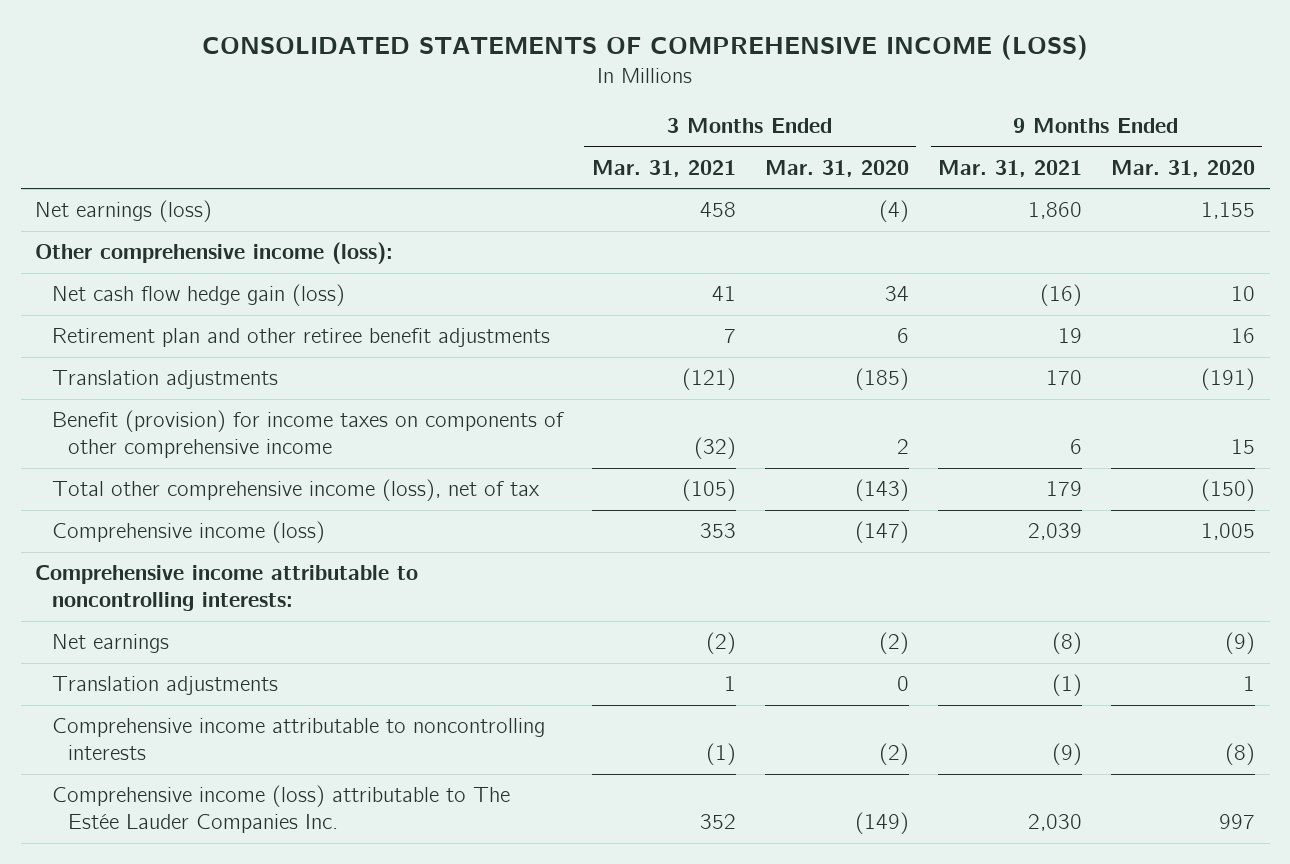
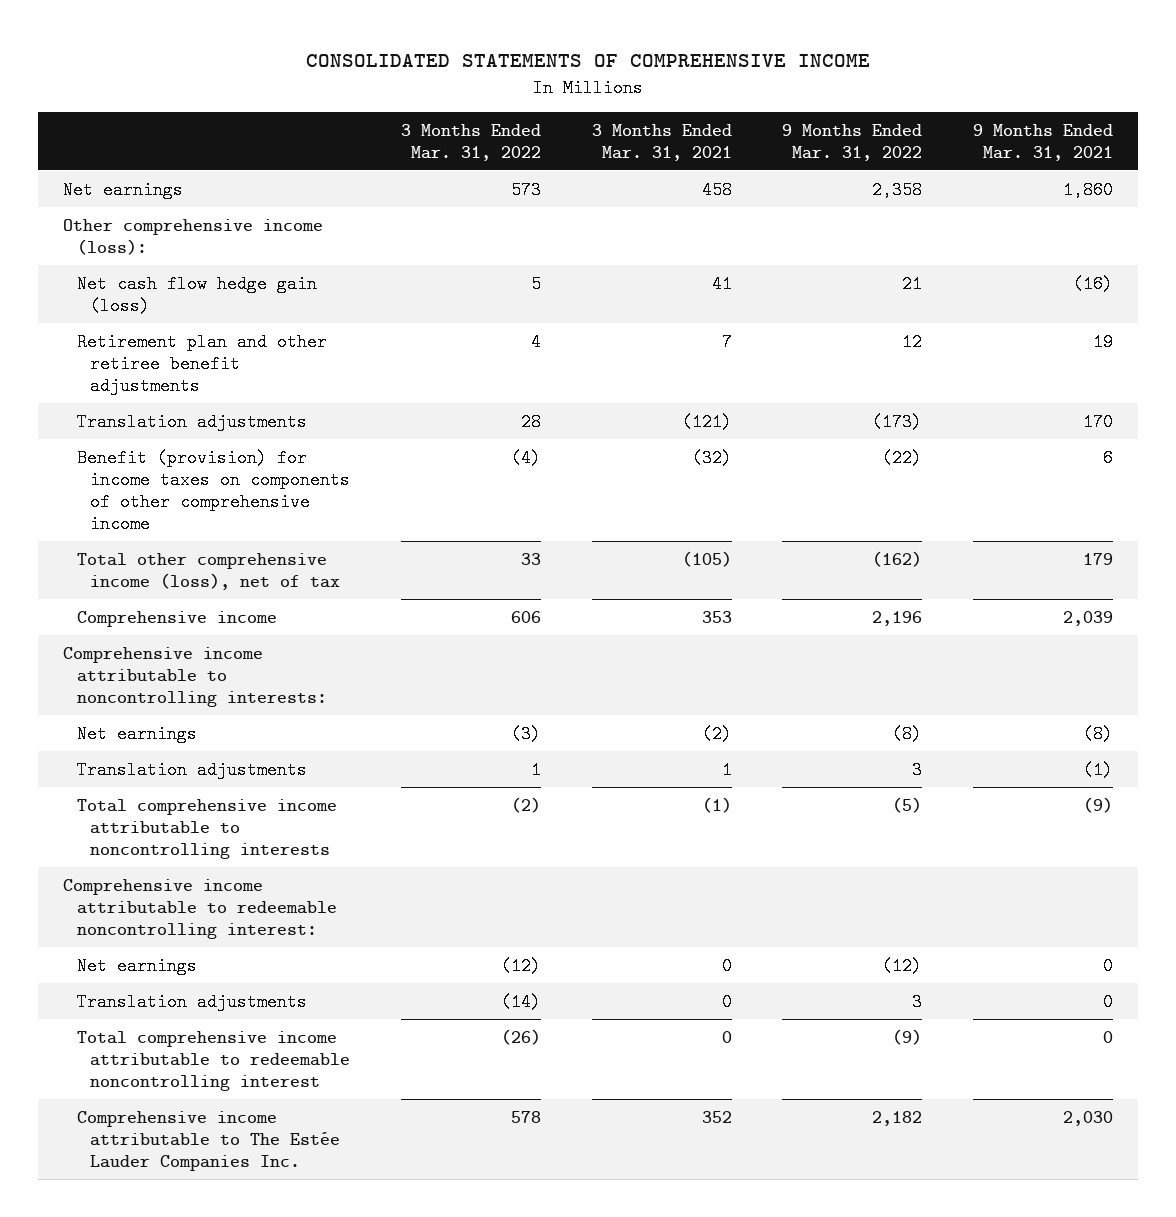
[202,35,1089,61] CONSOLIDATED STATEMENTS OF COMPREHENSIVE INCOME (LOSS) -> [305,54,870,68] CONSOLIDATED STATEMENTS OF COMPREHENSIVE INCOME
[764,159,909,177] Mar. 31, 2020 -> none
[1110,159,1255,177] Mar. 31, 2020 -> none
none -> [400,123,541,161] 3 Months Ended Mar. 31, 2022
none -> [782,123,923,161] 9 Months Ended Mar. 31, 2022
[35,200,213,223] Net earnings (loss) -> [63,180,184,199] Net earnings
[51,521,325,544] Comprehensive income (loss) -> [76,610,277,627] Comprehensive income
[51,718,545,761] Comprehensive income attributable to noncontrolling interests -> [76,798,337,859] Total comprehensive income attributable to noncontrolling interests
none -> [63,878,337,939] Comprehensive income attributable to redeemable noncontrolling interest:
none -> [76,956,197,975] Net earnings
none -> [76,992,307,1011] Translation adjustments
none -> [76,1030,351,1091] Total comprehensive income attributable to redeemable noncontrolling interest
[51,785,510,834] Comprehensive income (loss) attributable to The Estée Lauder Companies Inc. -> [76,1110,341,1171] Comprehensive income attributable to The Estée Lauder Companies Inc.

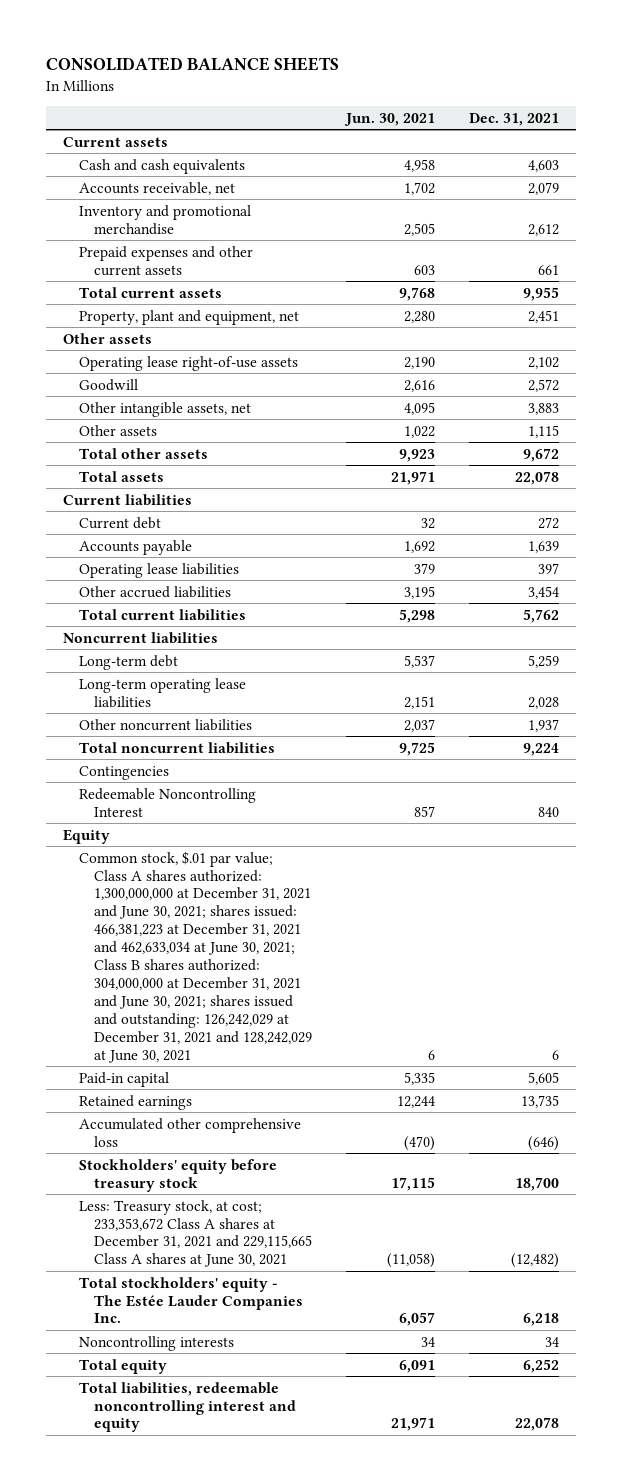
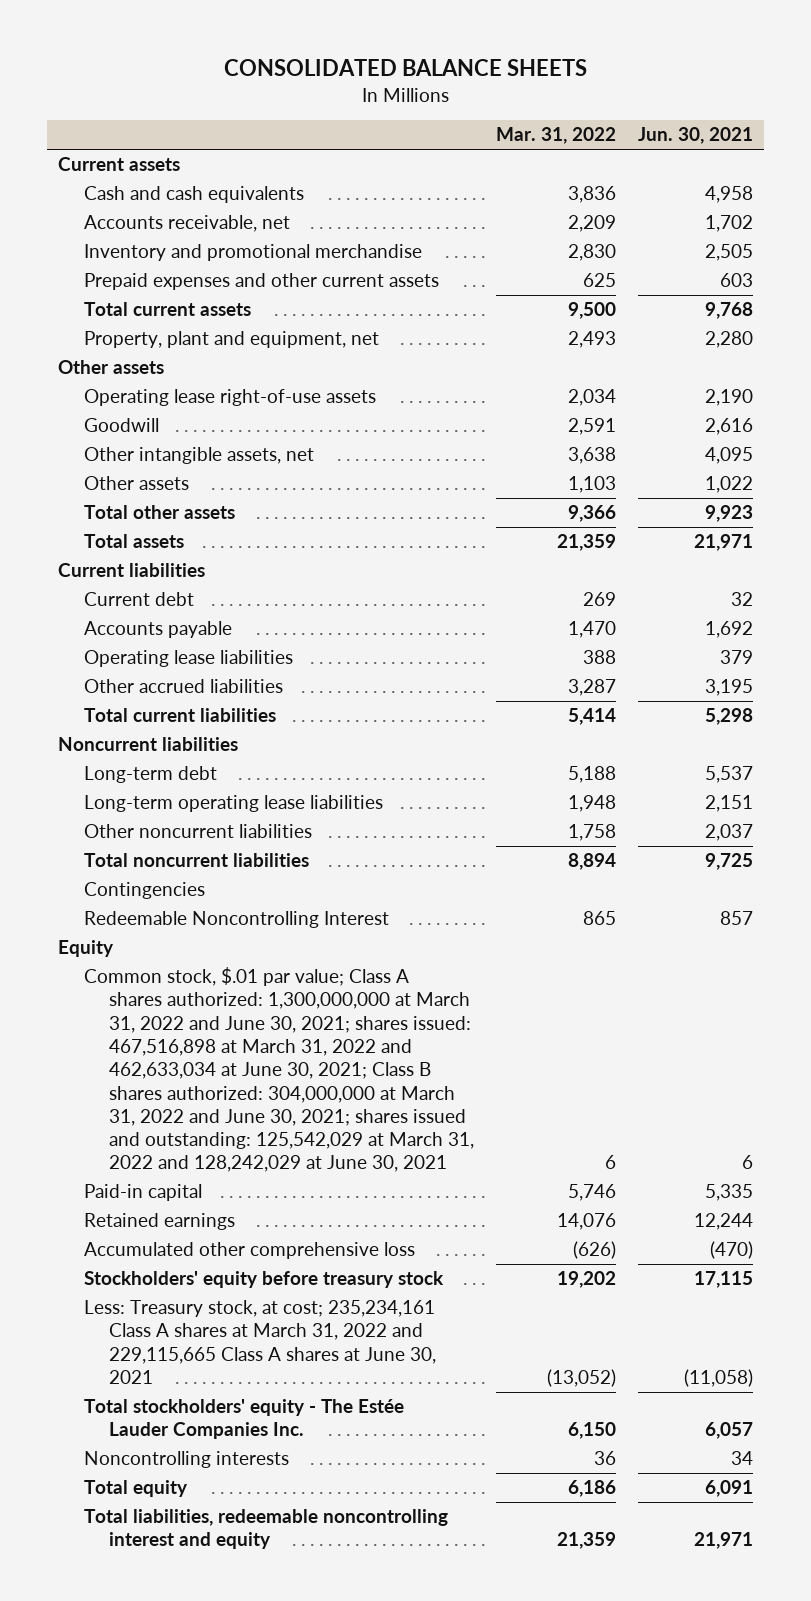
[468,112,559,126] Dec. 31, 2021 -> none
none -> [496,127,617,145] Mar. 31, 2022
[78,850,313,1063] Common stock, $.01 par value; Class A shares authorized: 1,300,000,000 at December 31, 2021 and June 30, 2021; shares issued: 466,381,223 at December 31, 2021 and 462,633,034 at June 30, 2021; Class B shares authorized: 304,000,000 at December 31, 2021 and June 30, 2021; shares issued and outstanding: 126,242,029 at December 31, 2021 and 128,242,029 at June 30, 2021 -> [83,967,475,1173] Common stock, $.01 par value; Class A shares authorized: 1,300,000,000 at March 31, 2022 and June 30, 2021; shares issued: 467,516,898 at March 31, 2022 and 462,633,034 at June 30, 2021; Class B shares authorized: 304,000,000 at March 31, 2022 and June 30, 2021; shares issued and outstanding: 125,542,029 at March 31, 2022 and 128,242,029 at June 30, 2021
[78,1199,313,1268] Less: Treasury stock, at cost; 233,353,672 Class A shares at December 31, 2021 and 229,115,665 Class A shares at June 30, 2021 -> [83,1300,437,1384] Less: Treasury stock, at cost; 235,234,161 Class A shares at March 31, 2022 and 229,115,665 Class A shares at June 30, 2021

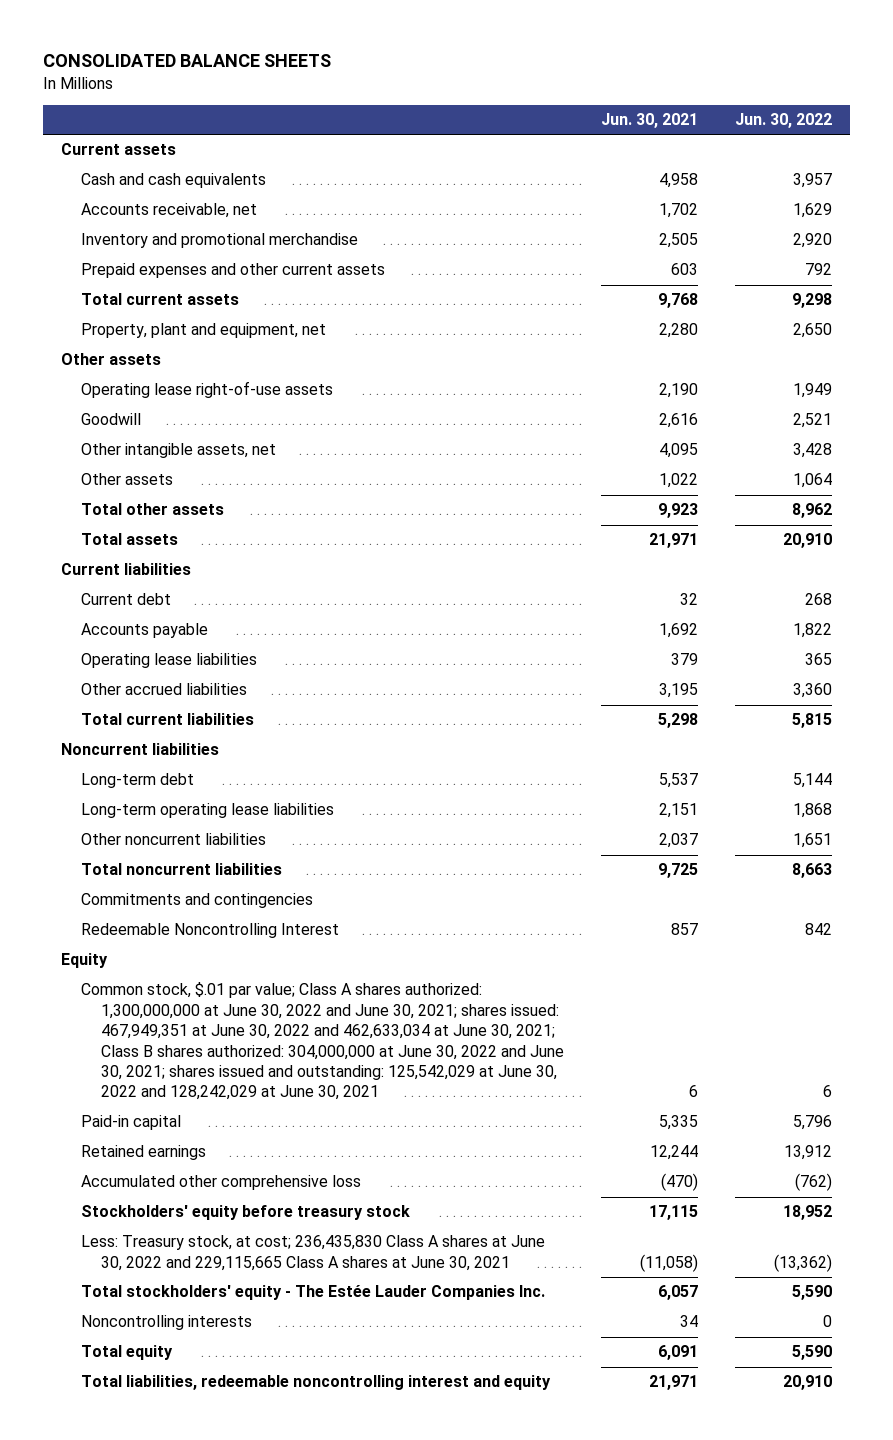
[496,127,617,145] Mar. 31, 2022 -> none
none -> [734,113,832,129] Jun. 30, 2022
[83,882,205,900] Contingencies -> [81,893,314,909] Commitments and contingencies
[83,967,475,1173] Common stock, $.01 par value; Class A shares authorized: 1,300,000,000 at March 31, 2022 and June 30, 2021; shares issued: 467,516,898 at March 31, 2022 and 462,633,034 at June 30, 2021; Class B shares authorized: 304,000,000 at March 31, 2022 and June 30, 2021; shares issued and outstanding: 125,542,029 at March 31, 2022 and 128,242,029 at June 30, 2021 -> [81,982,564,1101] Common stock, $.01 par value; Class A shares authorized: 1,300,000,000 at June 30, 2022 and June 30, 2021; shares issued: 467,949,351 at June 30, 2022 and 462,633,034 at June 30, 2021; Class B shares authorized: 304,000,000 at June 30, 2022 and June 30, 2021; shares issued and outstanding: 125,542,029 at June 30, 2022 and 128,242,029 at June 30, 2021
[83,1300,437,1384] Less: Treasury stock, at cost; 235,234,161 Class A shares at March 31, 2022 and 229,115,665 Class A shares at June 30, 2021 -> [81,1235,546,1271] Less: Treasury stock, at cost; 236,435,830 Class A shares at June 30, 2022 and 229,115,665 Class A shares at June 30, 2021

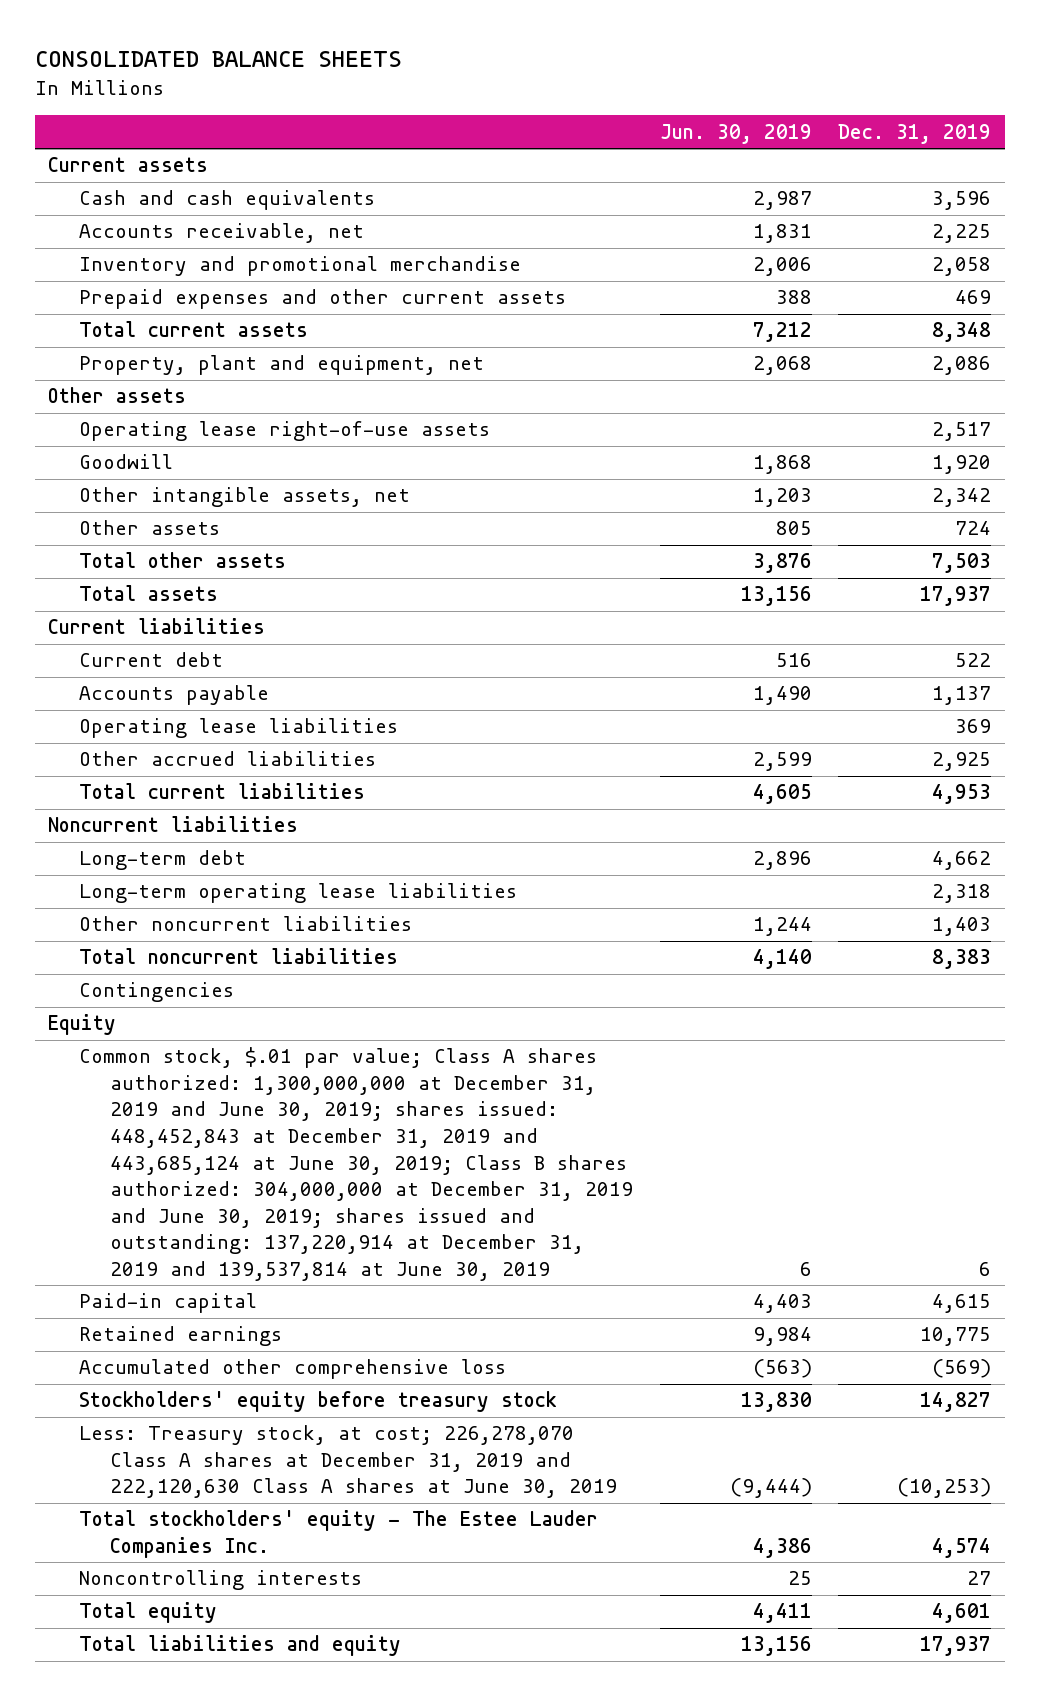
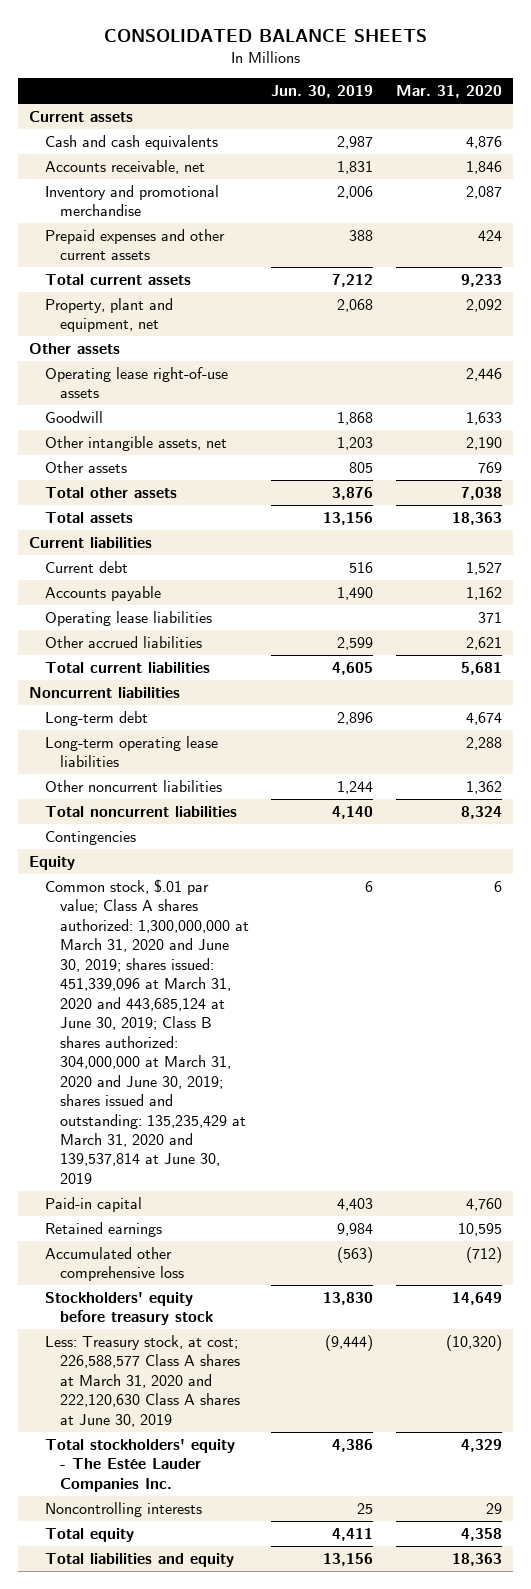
[838,123,992,144] Dec. 31, 2019 -> none
none -> [395,85,502,99] Mar. 31, 2020
[79,1047,634,1281] Common stock, $.01 par value; Class A shares authorized: 1,300,000,000 at December 31, 2019 and June 30, 2019; shares issued: 448,452,843 at December 31, 2019 and 443,685,124 at June 30, 2019; Class B shares authorized: 304,000,000 at December 31, 2019 and June 30, 2019; shares issued and outstanding: 137,220,914 at December 31, 2019 and 139,537,814 at June 30, 2019 -> [44,878,250,1184] Common stock, $.01 par value; Class A shares authorized: 1,300,000,000 at March 31, 2020 and June 30, 2019; shares issued: 451,339,096 at March 31, 2020 and 443,685,124 at June 30, 2019; Class B shares authorized: 304,000,000 at March 31, 2020 and June 30, 2019; shares issued and outstanding: 135,235,429 at March 31, 2020 and 139,537,814 at June 30, 2019
[79,1425,618,1499] Less: Treasury stock, at cost; 226,278,070 Class A shares at December 31, 2019 and 222,120,630 Class A shares at June 30, 2019 -> [44,1334,241,1427] Less: Treasury stock, at cost; 226,588,577 Class A shares at March 31, 2020 and 222,120,630 Class A shares at June 30, 2019
[79,1510,599,1558] Total stockholders' equity - The Estee Lauder Companies Inc. -> [44,1438,235,1492] Total stockholders' equity - The Estée Lauder Companies Inc.

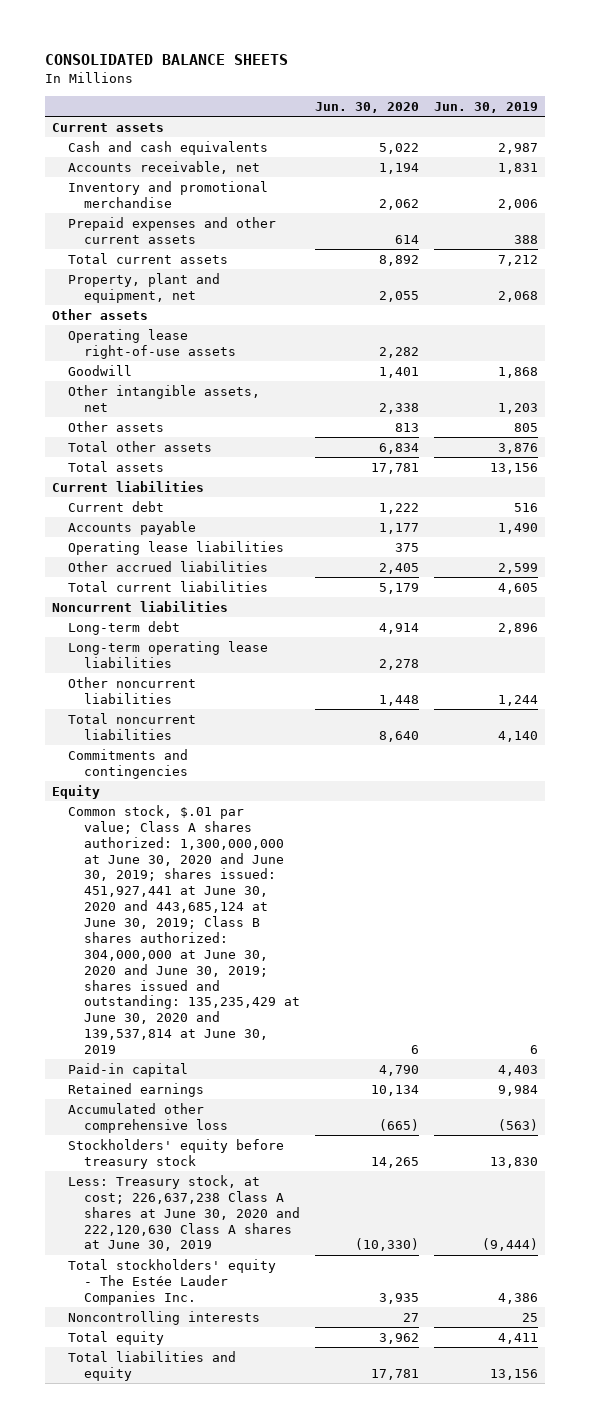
[395,85,502,99] Mar. 31, 2020 -> none
none -> [314,102,419,114] Jun. 30, 2020
[44,830,136,845] Contingencies -> [67,748,188,779] Commitments and contingencies
[44,878,250,1184] Common stock, $.01 par value; Class A shares authorized: 1,300,000,000 at March 31, 2020 and June 30, 2019; shares issued: 451,339,096 at March 31, 2020 and 443,685,124 at June 30, 2019; Class B shares authorized: 304,000,000 at March 31, 2020 and June 30, 2019; shares issued and outstanding: 135,235,429 at March 31, 2020 and 139,537,814 at June 30, 2019 -> [67,804,300,1055] Common stock, $.01 par value; Class A shares authorized: 1,300,000,000 at June 30, 2020 and June 30, 2019; shares issued: 451,927,441 at June 30, 2020 and 443,685,124 at June 30, 2019; Class B shares authorized: 304,000,000 at June 30, 2020 and June 30, 2019; shares issued and outstanding: 135,235,429 at June 30, 2020 and 139,537,814 at June 30, 2019
[44,1334,241,1427] Less: Treasury stock, at cost; 226,588,577 Class A shares at March 31, 2020 and 222,120,630 Class A shares at June 30, 2019 -> [67,1174,300,1252] Less: Treasury stock, at cost; 226,637,238 Class A shares at June 30, 2020 and 222,120,630 Class A shares at June 30, 2019

